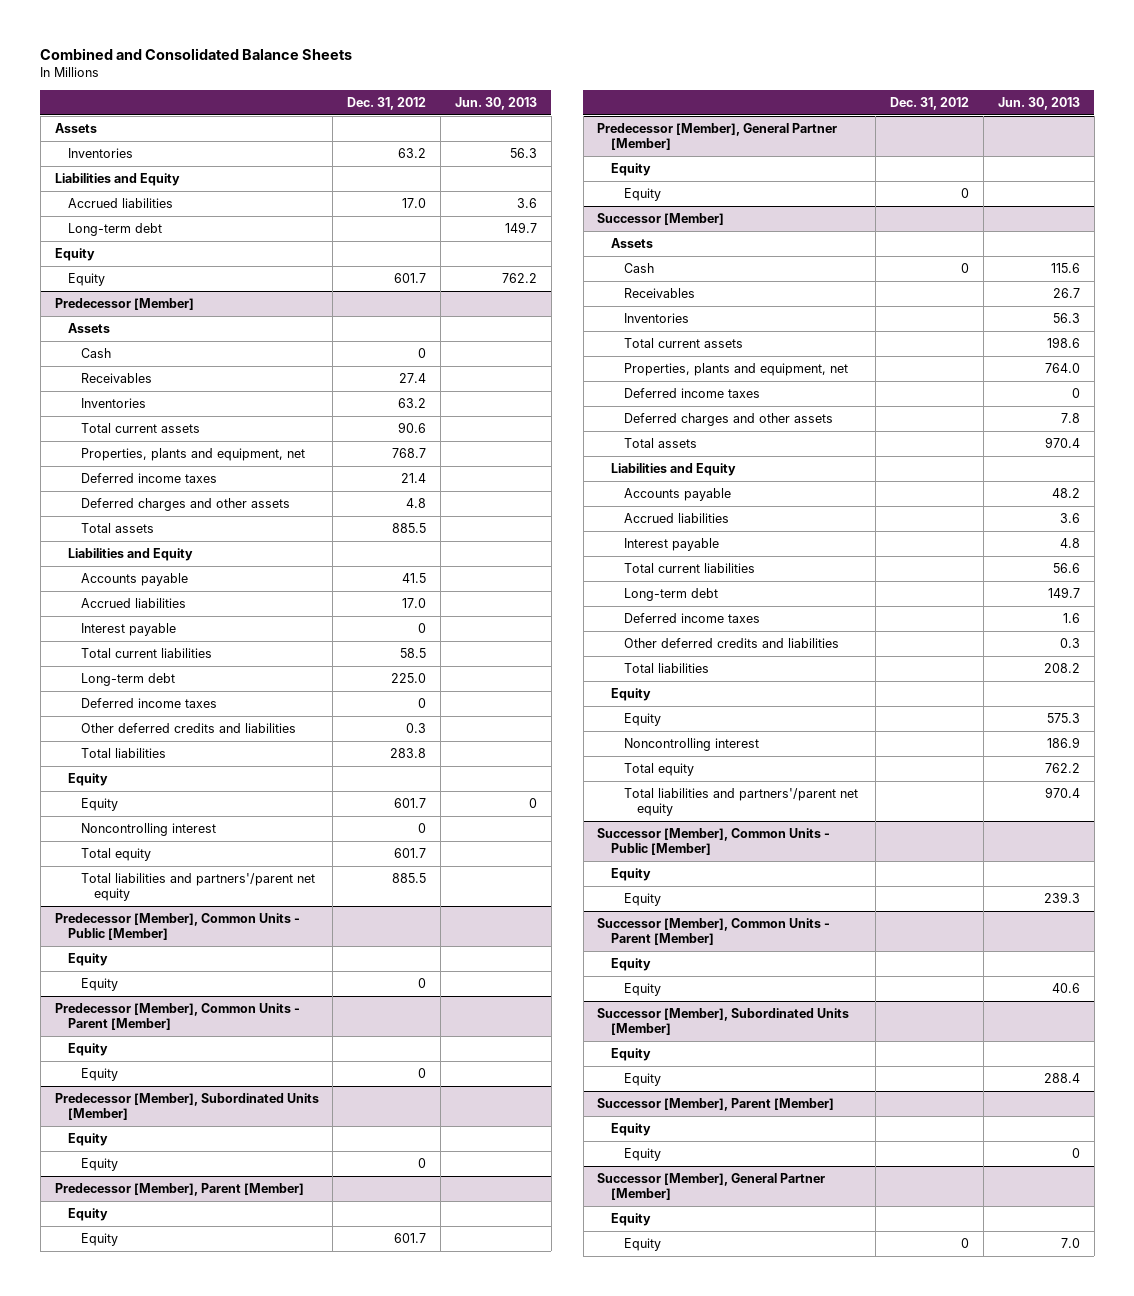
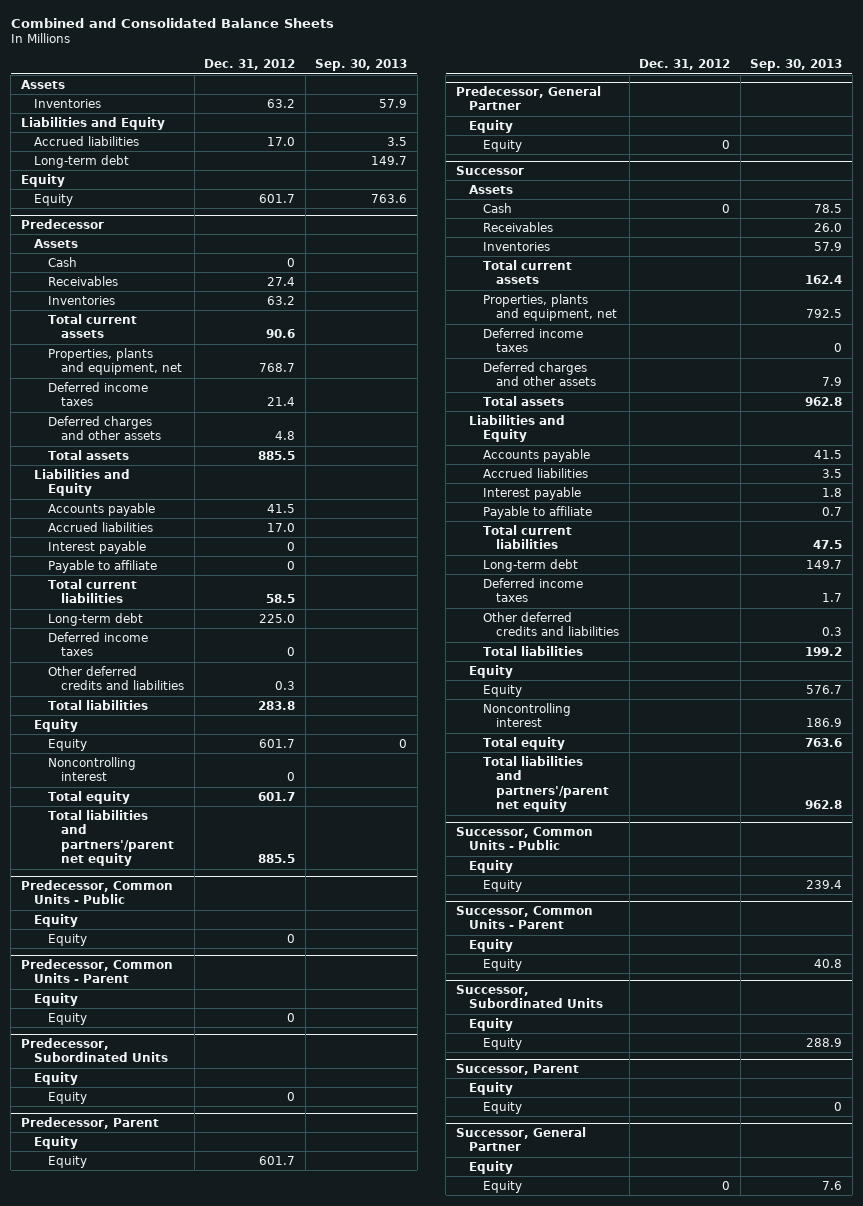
[454,96,537,110] Jun. 30, 2013 -> none
none -> [315,59,408,72] Sep. 30, 2013
[54,298,194,311] Predecessor [Member] -> [20,218,104,229] Predecessor
none -> [47,559,157,573] Payable to affiliate
[54,913,300,941] Predecessor [Member], Common Units - Public [Member] -> [20,879,173,905] Predecessor, Common Units - Public
[54,1003,300,1031] Predecessor [Member], Common Units - Parent [Member] -> [20,958,173,984] Predecessor, Common Units - Parent
[54,1093,319,1121] Predecessor [Member], Subordinated Units [Member] -> [20,1037,169,1063] Predecessor, Subordinated Units
[54,1183,304,1197] Predecessor [Member], Parent [Member] -> [20,1116,159,1129] Predecessor, Parent
[597,123,838,151] Predecessor [Member], General Partner [Member] -> [455,85,601,111] Predecessor, General Partner
[597,213,725,226] Successor [Member] -> [455,165,524,175] Successor
none -> [482,505,592,519] Payable to affiliate
[597,828,831,856] Successor [Member], Common Units - Public [Member] -> [455,826,593,851] Successor, Common Units - Public
[597,918,831,946] Successor [Member], Common Units - Parent [Member] -> [455,905,593,930] Successor, Common Units - Parent
[597,1008,850,1036] Successor [Member], Subordinated Units [Member] -> [455,984,604,1009] Successor, Subordinated Units
[597,1098,835,1112] Successor [Member], Parent [Member] -> [455,1063,579,1075] Successor, Parent
[597,1173,826,1201] Successor [Member], General Partner [Member] -> [455,1126,586,1152] Successor, General Partner

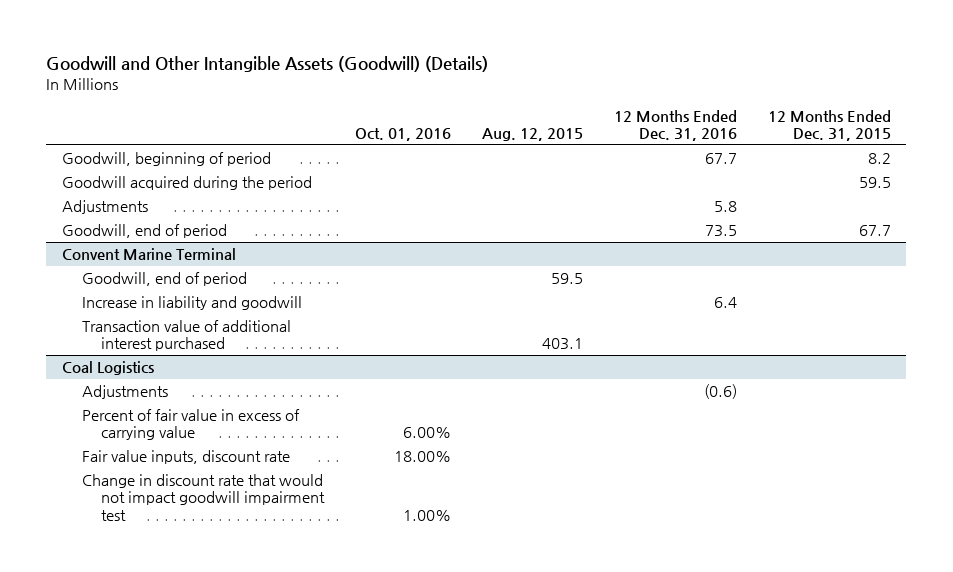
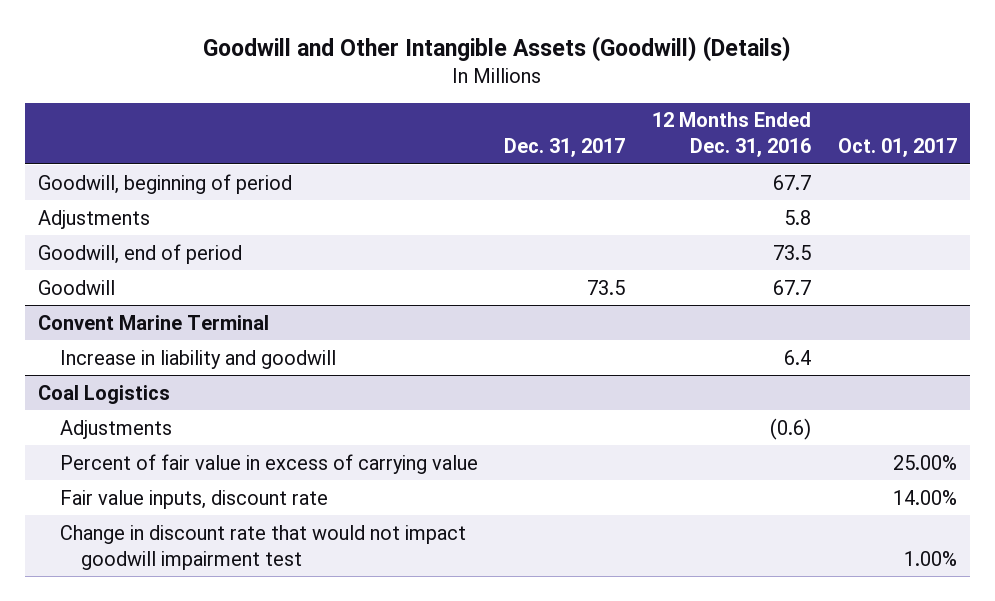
[355,127,452,141] Oct. 01, 2016 -> none
[482,127,584,141] Aug. 12, 2015 -> none
[767,109,891,141] 12 Months Ended Dec. 31, 2015 -> none
none -> [504,138,626,158] Dec. 31, 2017
none -> [837,138,957,158] Oct. 01, 2017
[61,176,312,191] Goodwill acquired during the period -> none
none -> [38,279,116,295] Goodwill
[81,272,247,287] Goodwill, end of period -> none
[81,320,291,352] Transaction value of additional interest purchased -> none

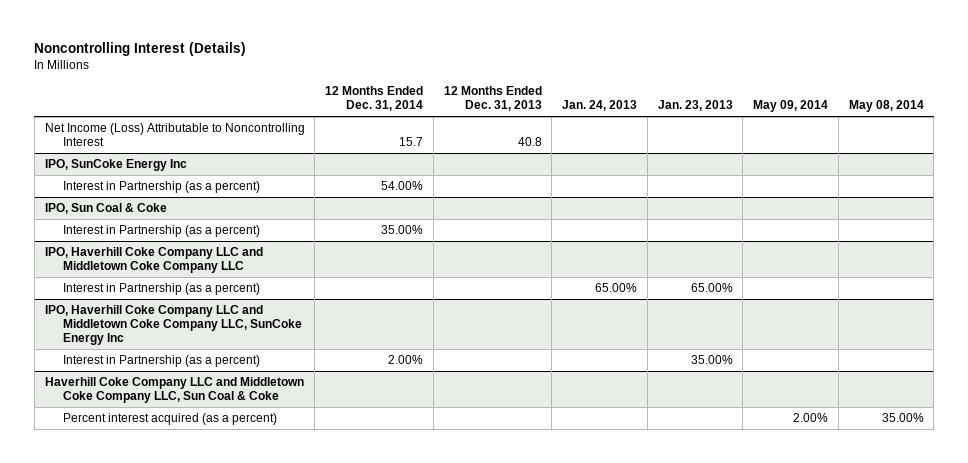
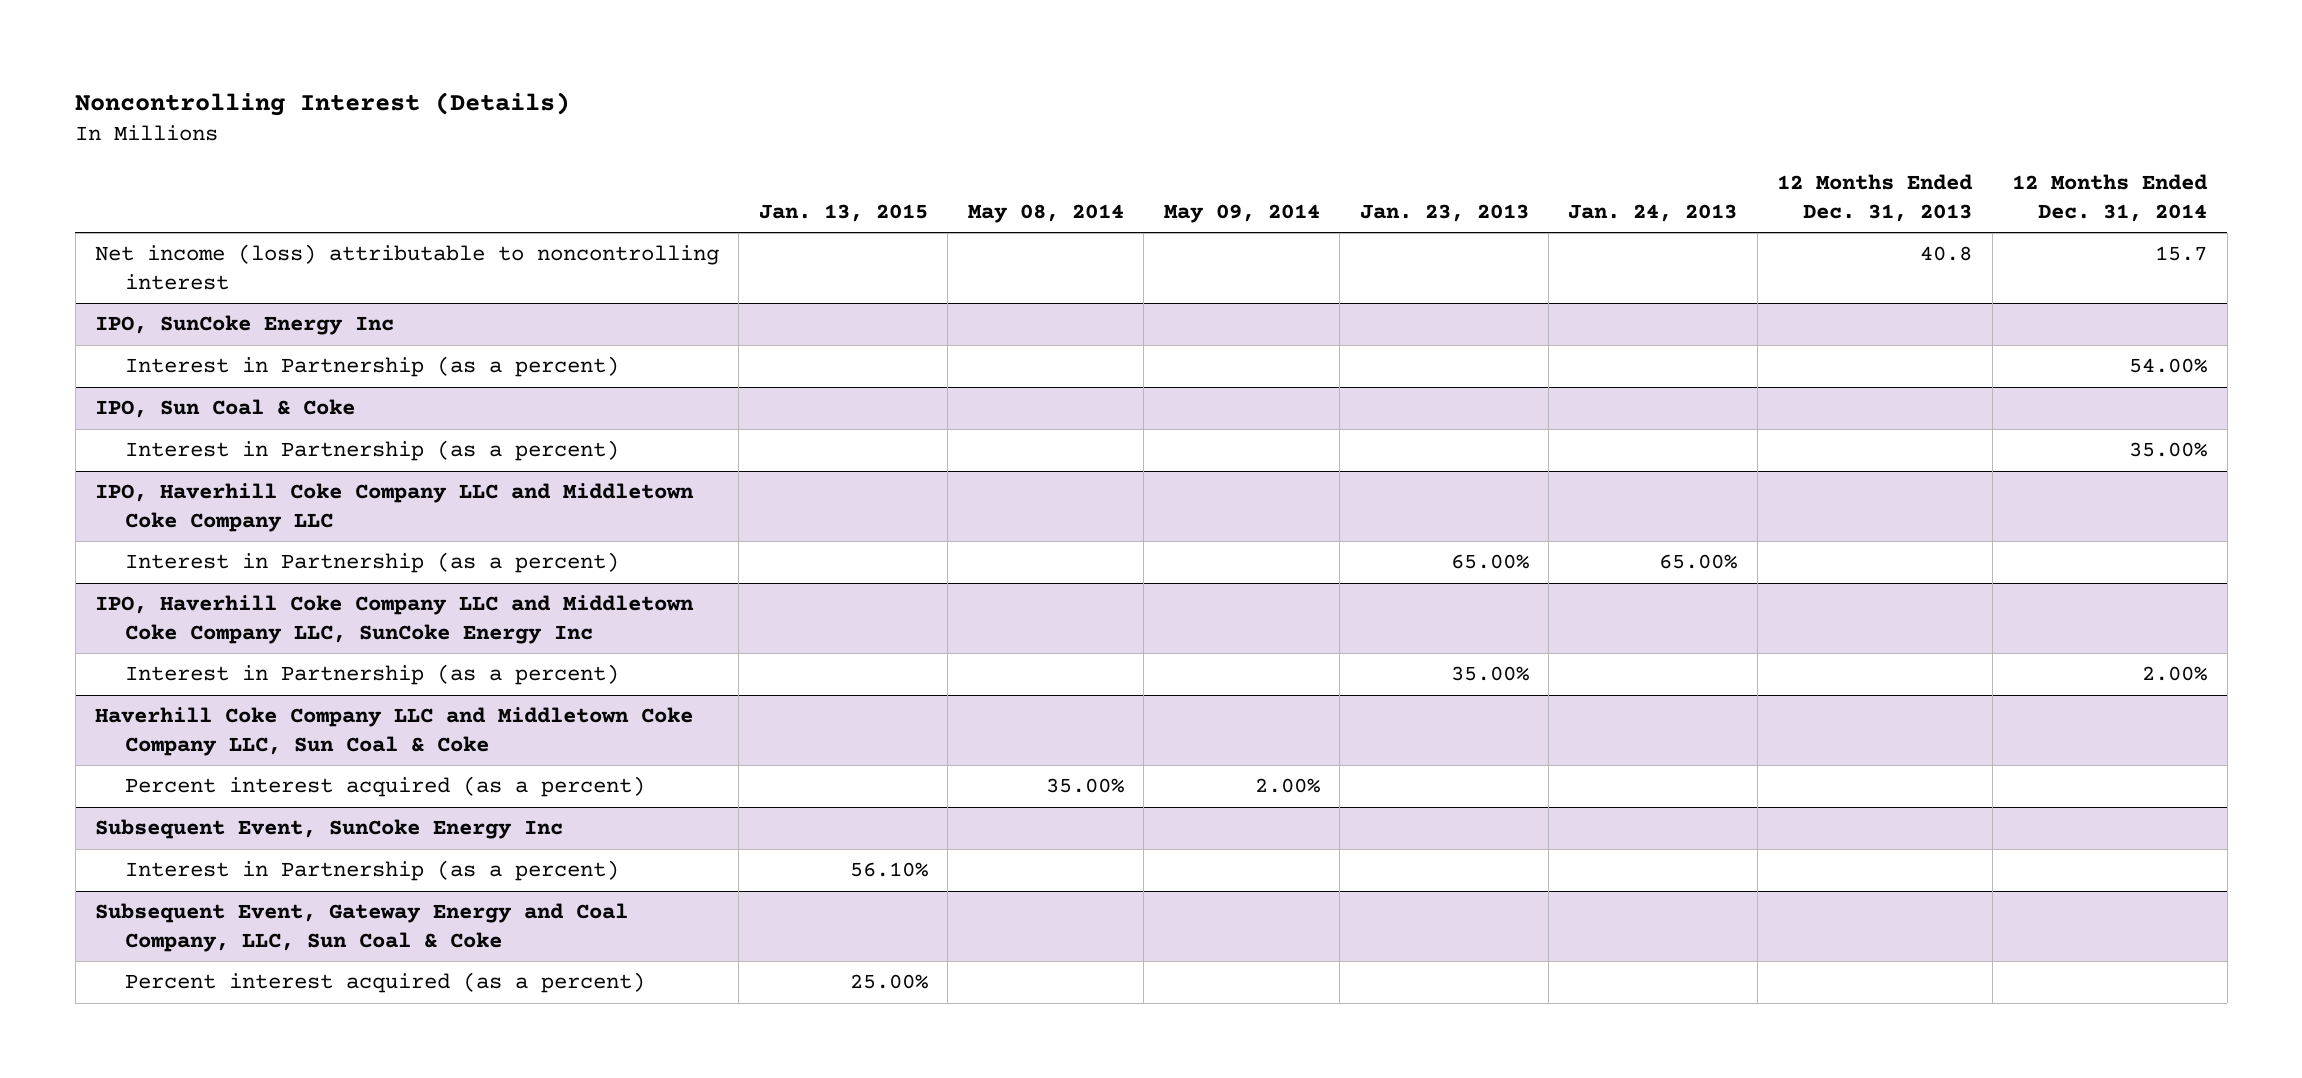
none -> [758,203,928,222] Jan. 13, 2015
[44,122,305,146] Net Income (Loss) Attributable to Noncontrolling Interest -> [95,244,720,290] Net income (loss) attributable to noncontrolling interest
none -> [95,819,564,840] Subsequent Event, SunCoke Energy Inc
none -> [125,860,620,882] Interest in Partnership (as a percent)
none -> [95,903,629,952] Subsequent Event, Gateway Energy and Coal Company, LLC, Sun Coal & Coke
none -> [125,972,646,994] Percent interest acquired (as a percent)

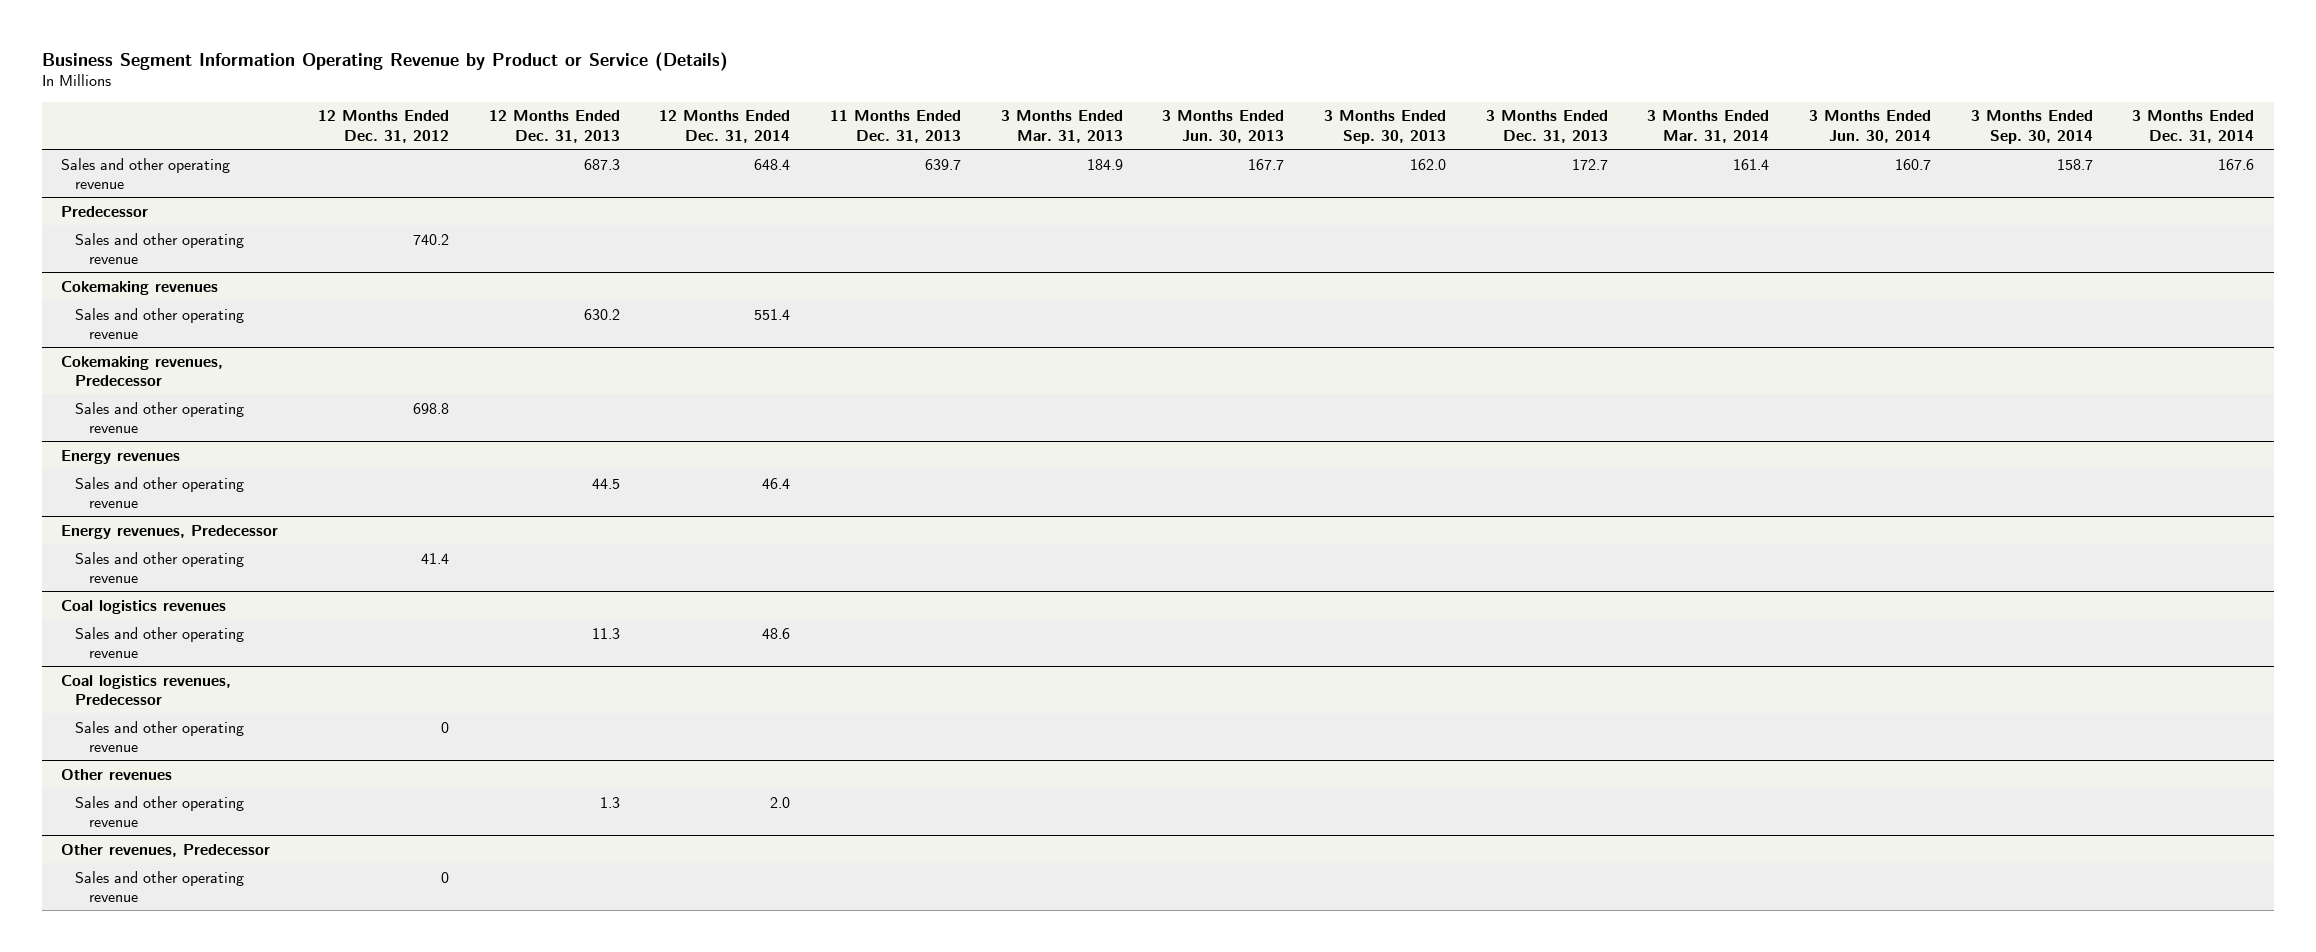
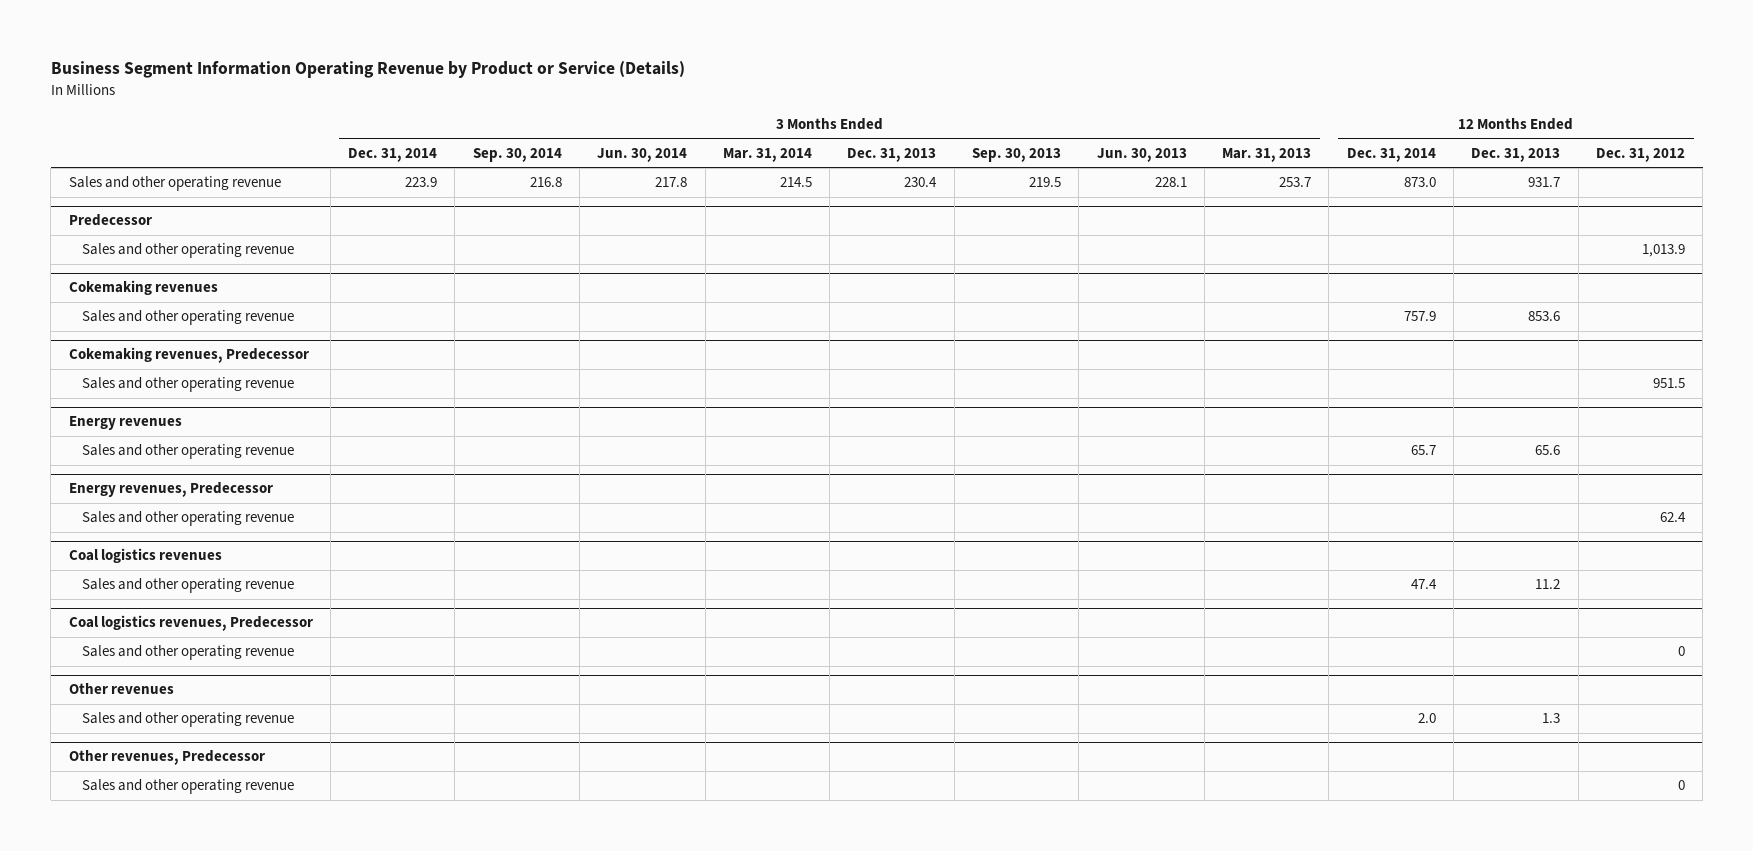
[830,110,962,143] 11 Months Ended Dec. 31, 2013 -> none
[583,158,620,170] 687.3 -> [1528,177,1561,188] 931.7
[754,158,791,170] 648.4 -> [1403,177,1436,188] 873.0
[1086,158,1123,170] 184.9 -> [1279,177,1312,188] 253.7
[1248,158,1285,170] 167.7 -> [1154,177,1187,188] 228.1
[1410,158,1447,170] 162.0 -> [1028,177,1061,188] 219.5
[1571,158,1608,170] 172.7 -> [904,177,938,188] 230.4
[1733,158,1770,170] 161.4 -> [779,177,812,188] 214.5
[1895,158,1932,170] 160.7 -> [655,177,688,188] 217.8
[2056,158,2093,170] 158.7 -> [529,177,562,188] 216.8
[2218,158,2255,170] 167.6 -> [405,177,438,188] 223.9
[413,233,450,245] 740.2 -> [1641,244,1685,258] 1,013.9
[583,308,620,320] 630.2 -> [1528,311,1561,322] 853.6
[754,308,791,320] 551.4 -> [1403,311,1436,322] 757.9
[413,402,450,414] 698.8 -> [1652,378,1685,389] 951.5
[591,477,620,489] 44.5 -> [1535,445,1561,456] 65.6
[762,477,791,489] 46.4 -> [1410,445,1436,456] 65.7
[421,552,450,564] 41.4 -> [1659,512,1686,523] 62.4
[591,627,620,639] 11.3 -> [1535,579,1561,590] 11.2
[762,627,791,639] 48.6 -> [1410,579,1437,590] 47.4

